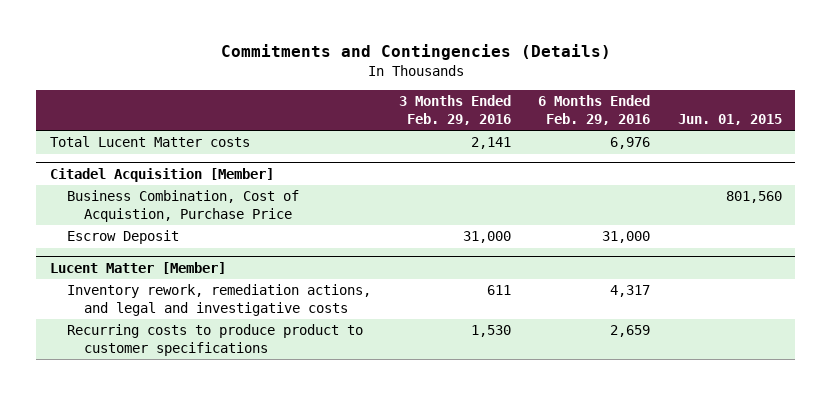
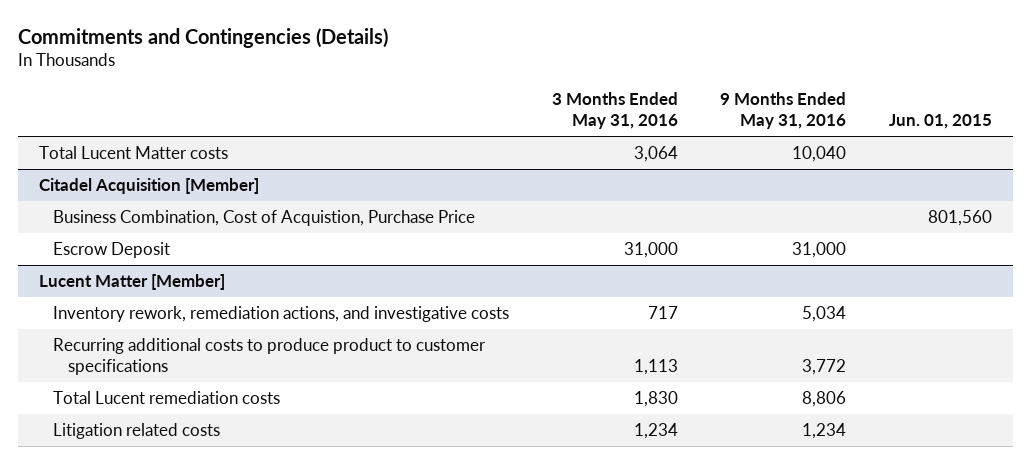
[398,95,511,125] 3 Months Ended Feb. 29, 2016 -> none
[538,95,651,125] 6 Months Ended Feb. 29, 2016 -> none
none -> [551,91,678,130] 3 Months Ended May 31, 2016
none -> [720,91,847,130] 9 Months Ended May 31, 2016
[67,284,372,316] Inventory rework, remediation actions, and legal and investigative costs -> [53,305,510,322] Inventory rework, remediation actions, and investigative costs
[67,324,364,356] Recurring costs to produce product to customer specifications -> [53,337,487,376] Recurring additional costs to produce product to customer specifications
none -> [53,390,281,404] Total Lucent remediation costs
none -> [53,422,221,439] Litigation related costs

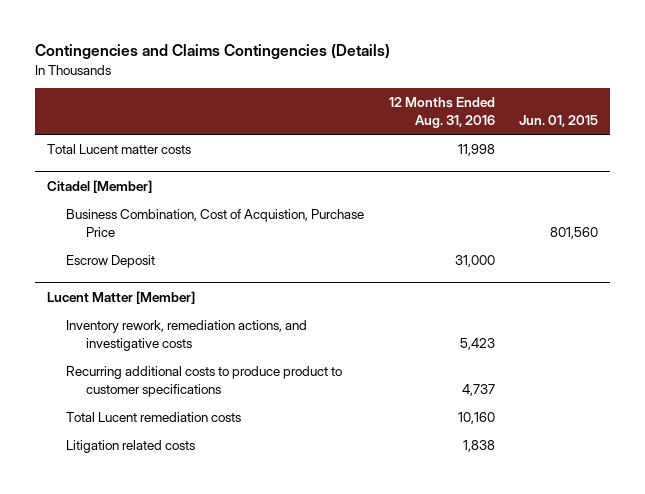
[17,27,388,48] Commitments and Contingencies (Details) -> [35,44,391,60] Contingencies and Claims Contingencies (Details)
[551,91,678,130] 3 Months Ended May 31, 2016 -> none
[720,91,847,130] 9 Months Ended May 31, 2016 -> none
none -> [388,97,495,128] 12 Months Ended Aug. 31, 2016
[38,145,228,159] Total Lucent Matter costs -> [47,144,192,155] Total Lucent matter costs
[38,177,259,194] Citadel Acquisition [Member] -> [47,179,153,193] Citadel [Member]

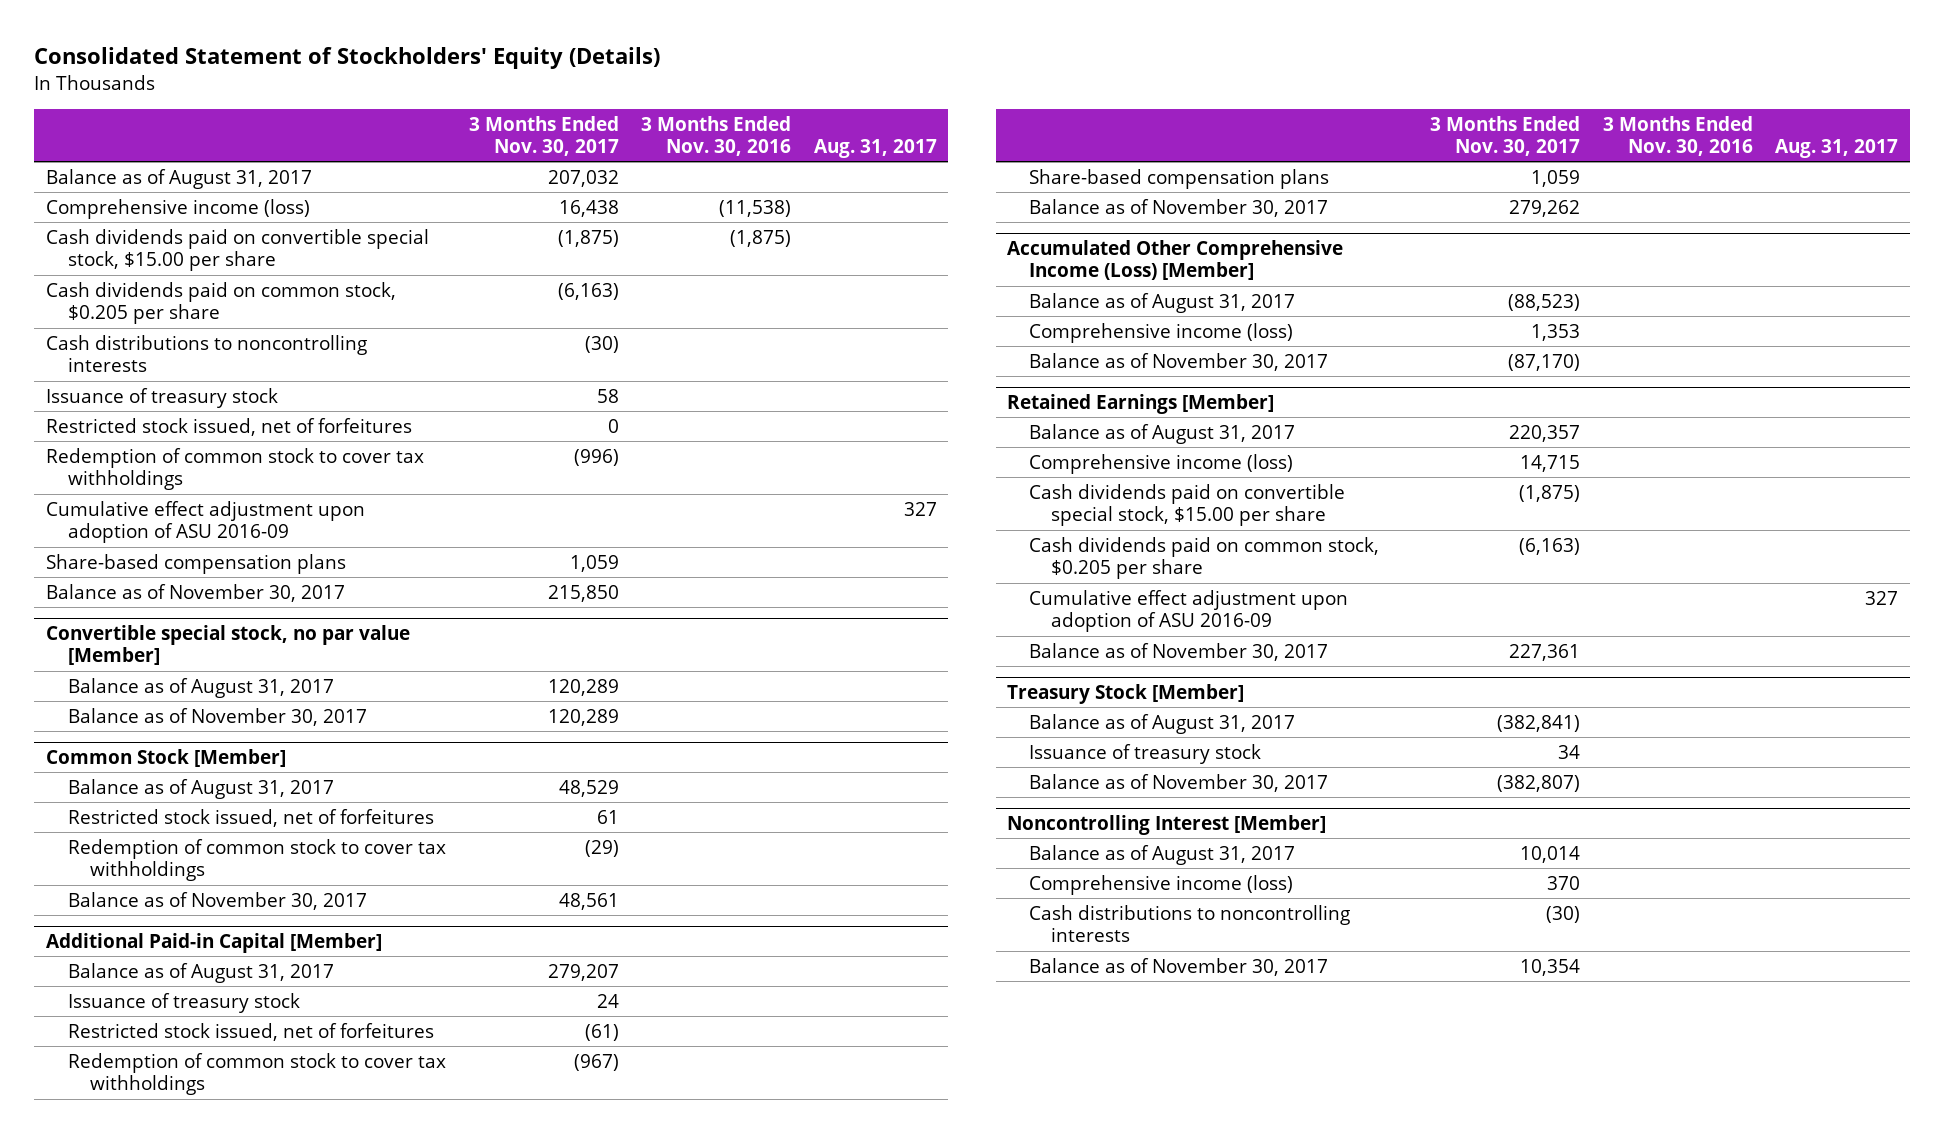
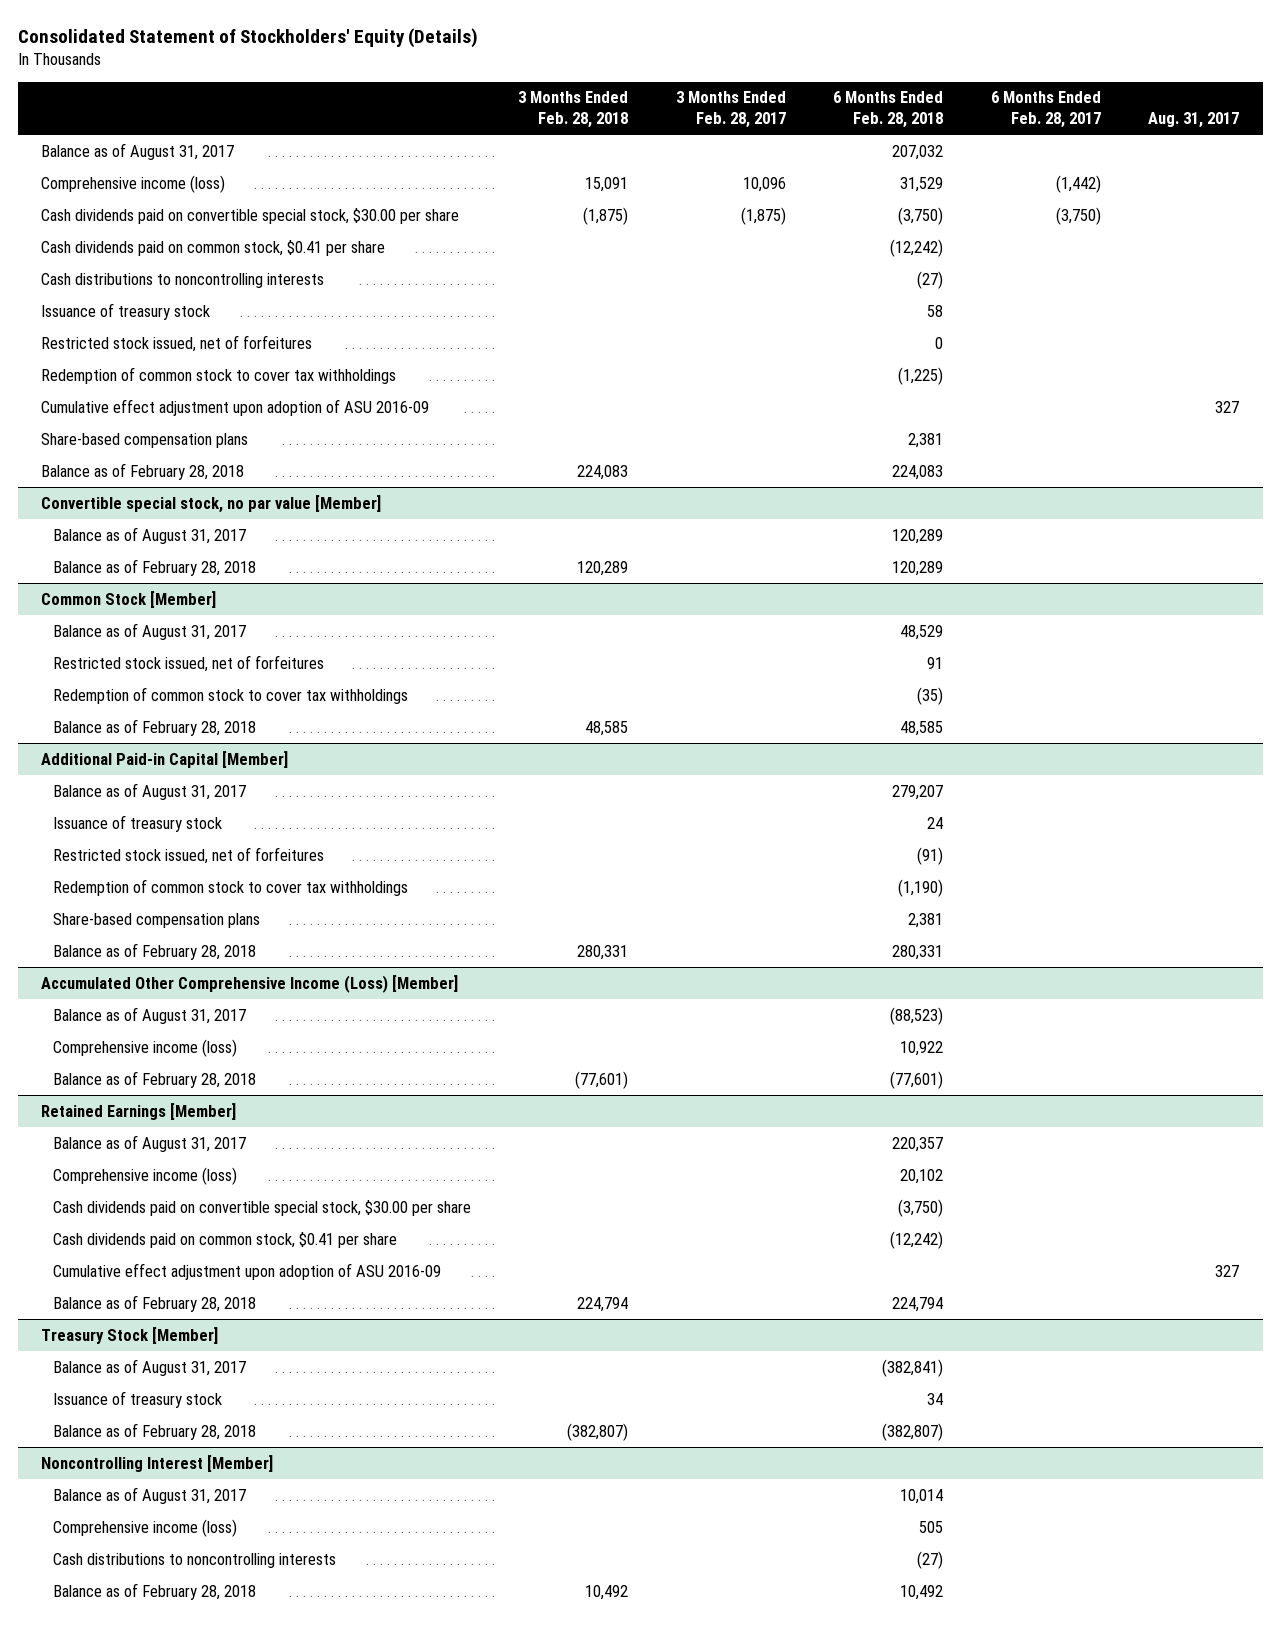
[468,115,619,157] 3 Months Ended Nov. 30, 2017 -> none
[641,115,792,157] 3 Months Ended Nov. 30, 2016 -> none
none -> [518,91,629,129] 3 Months Ended Feb. 28, 2018
none -> [675,91,786,129] 3 Months Ended Feb. 28, 2017
none -> [833,91,944,129] 6 Months Ended Feb. 28, 2018
none -> [990,91,1101,129] 6 Months Ended Feb. 28, 2017
[45,228,429,272] Cash dividends paid on convertible special stock, $15.00 per share -> [41,207,460,224] Cash dividends paid on convertible special stock, $30.00 per share
[45,281,396,325] Cash dividends paid on common stock, $0.205 per share -> [41,239,386,256] Cash dividends paid on common stock, $0.41 per share
[45,583,345,602] Balance as of November 30, 2017 -> [41,462,245,480] Balance as of February 28, 2018
[67,707,367,726] Balance as of November 30, 2017 -> [53,558,257,576] Balance as of February 28, 2018
[67,891,367,910] Balance as of November 30, 2017 -> [53,718,257,736] Balance as of February 28, 2018
[1029,198,1329,217] Balance as of November 30, 2017 -> [53,942,257,960] Balance as of February 28, 2018
[1029,352,1329,371] Balance as of November 30, 2017 -> [53,1070,257,1088] Balance as of February 28, 2018
[1029,483,1346,527] Cash dividends paid on convertible special stock, $15.00 per share -> [53,1199,472,1216] Cash dividends paid on convertible special stock, $30.00 per share
[1029,536,1380,580] Cash dividends paid on common stock, $0.205 per share -> [53,1231,398,1248] Cash dividends paid on common stock, $0.41 per share
[1029,642,1329,661] Balance as of November 30, 2017 -> [53,1294,257,1312] Balance as of February 28, 2018
[1029,773,1329,792] Balance as of November 30, 2017 -> [53,1422,257,1440] Balance as of February 28, 2018
[1029,957,1329,976] Balance as of November 30, 2017 -> [53,1582,257,1600] Balance as of February 28, 2018

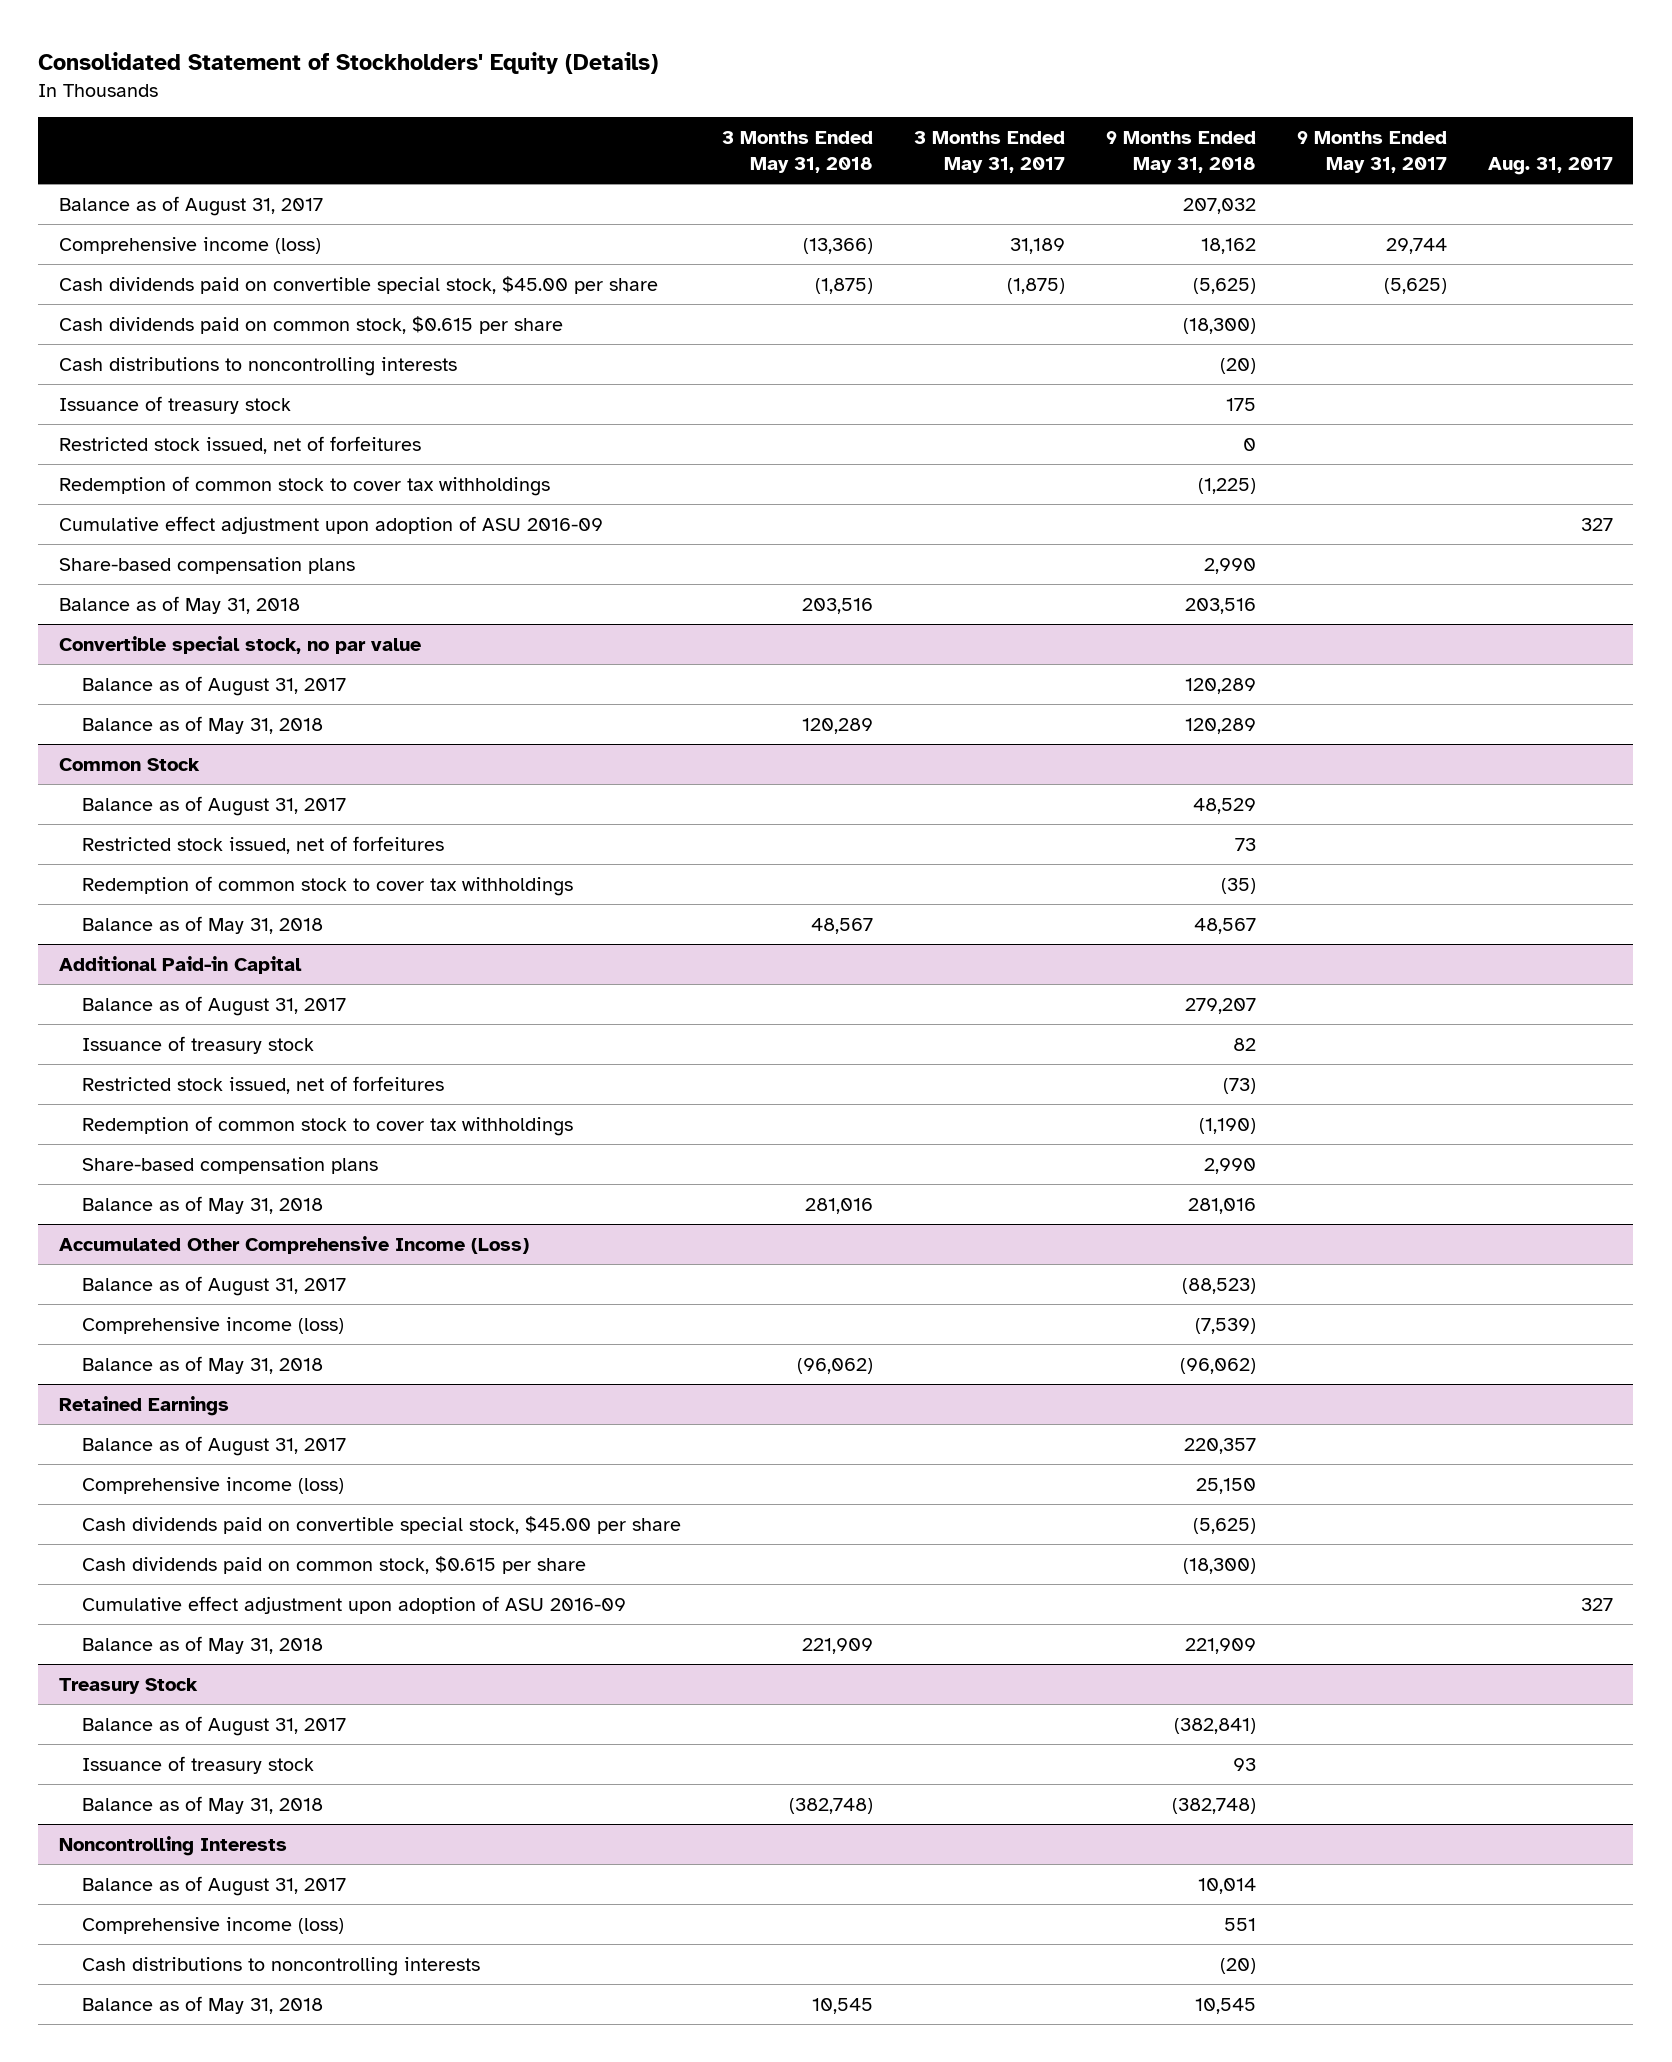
[518,91,629,129] 3 Months Ended Feb. 28, 2018 -> none
[675,91,786,129] 3 Months Ended Feb. 28, 2017 -> none
[833,91,944,129] 6 Months Ended Feb. 28, 2018 -> none
[990,91,1101,129] 6 Months Ended Feb. 28, 2017 -> none
none -> [722,130,874,173] 3 Months Ended May 31, 2018
none -> [914,130,1066,173] 3 Months Ended May 31, 2017
none -> [1106,130,1257,173] 9 Months Ended May 31, 2018
none -> [1296,130,1447,173] 9 Months Ended May 31, 2017
[41,207,460,224] Cash dividends paid on convertible special stock, $30.00 per share -> [58,276,658,295] Cash dividends paid on convertible special stock, $45.00 per share
[41,239,386,256] Cash dividends paid on common stock, $0.41 per share -> [58,316,563,335] Cash dividends paid on common stock, $0.615 per share
[41,462,245,480] Balance as of February 28, 2018 -> [58,596,300,615] Balance as of May 31, 2018
[41,494,382,513] Convertible special stock, no par value [Member] -> [58,636,421,655] Convertible special stock, no par value
[53,558,257,576] Balance as of February 28, 2018 -> [82,716,324,735] Balance as of May 31, 2018
[41,590,217,608] Common Stock [Member] -> [58,758,200,772] Common Stock
[53,718,257,736] Balance as of February 28, 2018 -> [82,916,324,935] Balance as of May 31, 2018
[41,750,289,768] Additional Paid-in Capital [Member] -> [58,956,302,975] Additional Paid-in Capital
[53,942,257,960] Balance as of February 28, 2018 -> [82,1196,324,1215] Balance as of May 31, 2018
[41,974,459,993] Accumulated Other Comprehensive Income (Loss) [Member] -> [58,1236,529,1255] Accumulated Other Comprehensive Income (Loss)
[53,1070,257,1088] Balance as of February 28, 2018 -> [82,1356,324,1375] Balance as of May 31, 2018
[41,1102,237,1120] Retained Earnings [Member] -> [58,1396,229,1417] Retained Earnings
[53,1199,472,1216] Cash dividends paid on convertible special stock, $30.00 per share -> [82,1516,682,1535] Cash dividends paid on convertible special stock, $45.00 per share
[53,1231,398,1248] Cash dividends paid on common stock, $0.41 per share -> [82,1556,587,1575] Cash dividends paid on common stock, $0.615 per share
[53,1294,257,1312] Balance as of February 28, 2018 -> [82,1636,324,1655] Balance as of May 31, 2018
[41,1326,219,1344] Treasury Stock [Member] -> [58,1678,198,1695] Treasury Stock
[53,1422,257,1440] Balance as of February 28, 2018 -> [82,1796,324,1815] Balance as of May 31, 2018
[41,1454,274,1472] Noncontrolling Interest [Member] -> [58,1836,287,1857] Noncontrolling Interests
[53,1582,257,1600] Balance as of February 28, 2018 -> [82,1996,324,2015] Balance as of May 31, 2018

